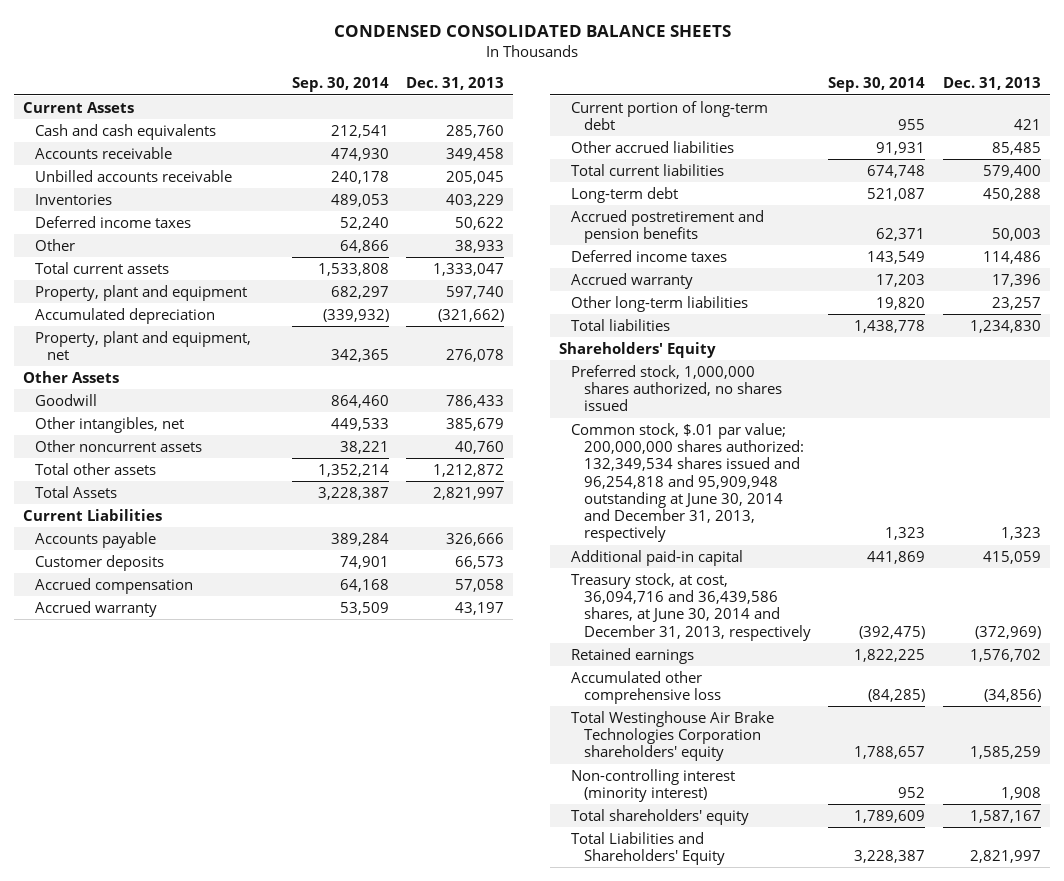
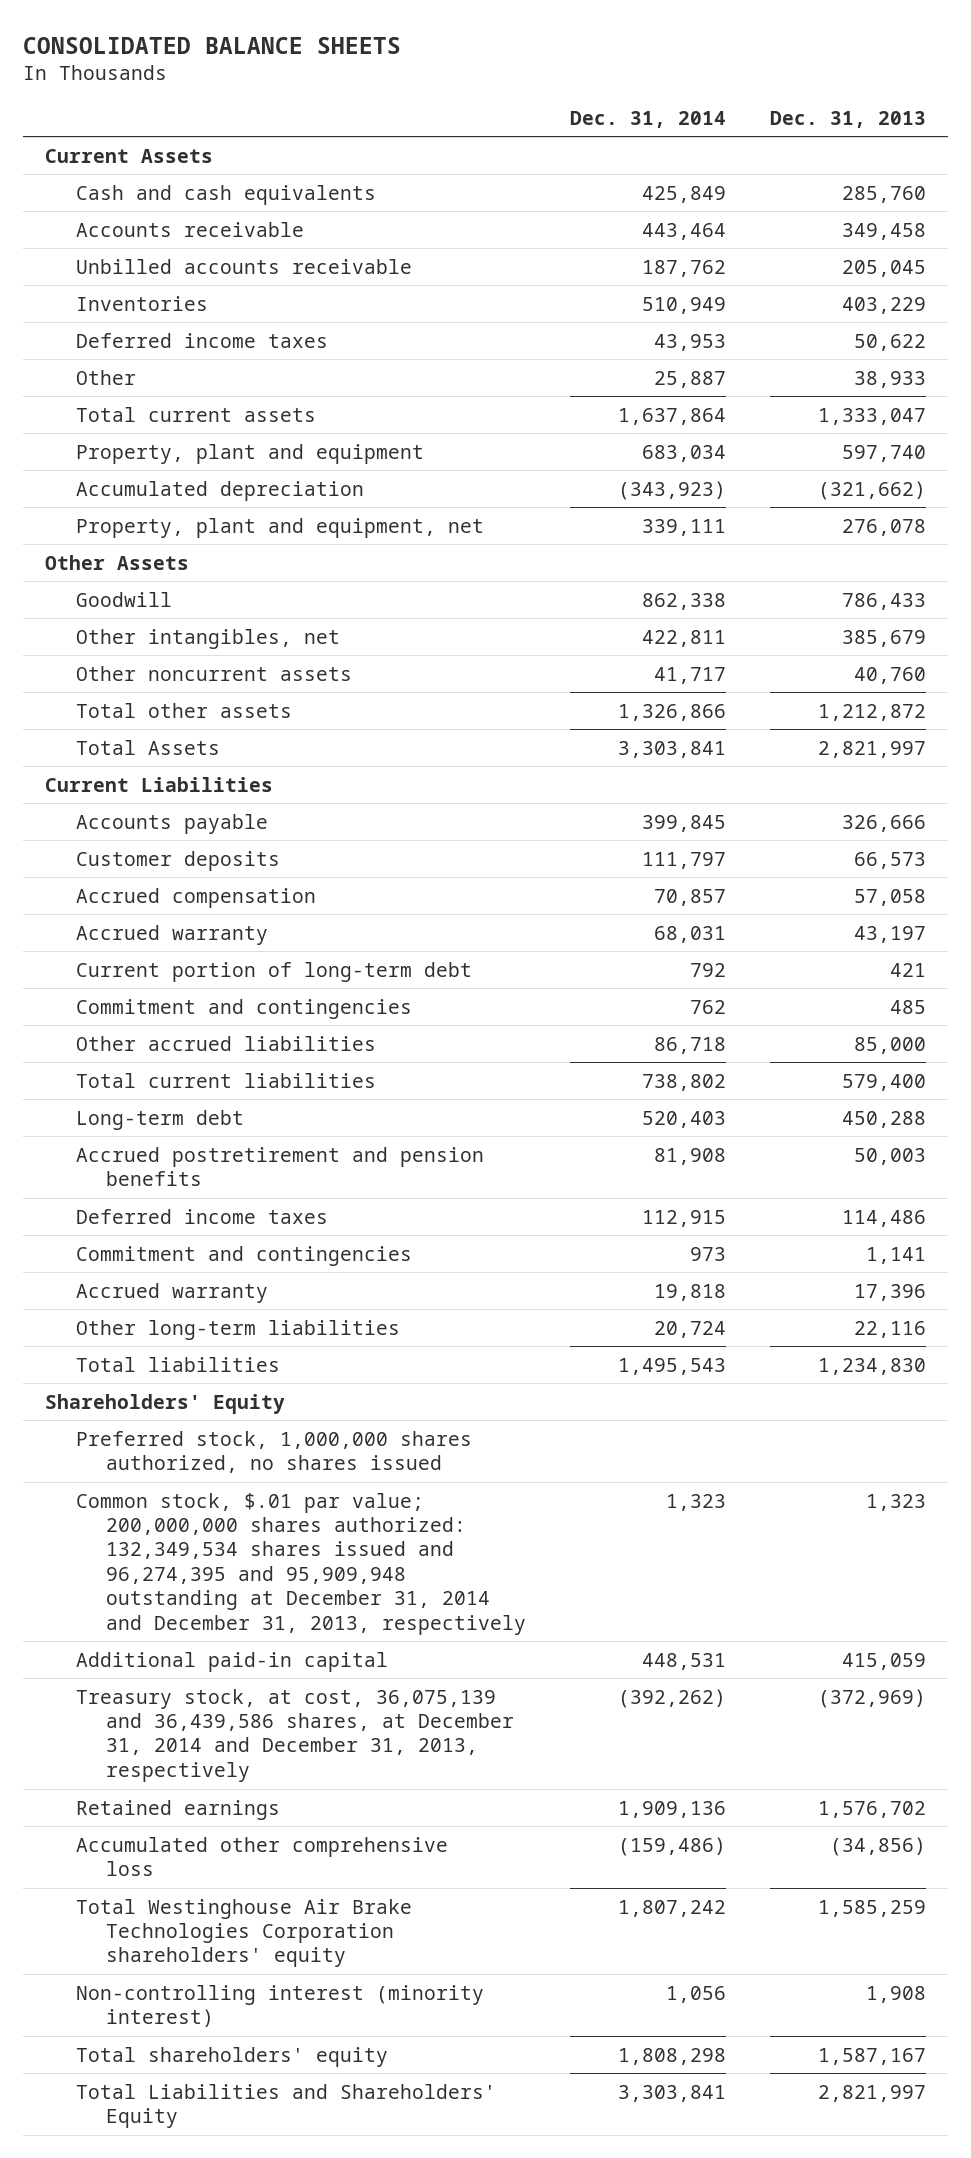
[333,24,731,37] CONDENSED CONSOLIDATED BALANCE SHEETS -> [23,36,402,54] CONSOLIDATED BALANCE SHEETS
[291,77,389,93] Sep. 30, 2014 -> none
none -> [570,110,727,128] Dec. 31, 2014
none -> [75,998,412,1019] Commitment and contingencies
[991,141,1041,155] 85,485 -> [853,1036,926,1054] 85,000
none -> [75,1245,412,1266] Commitment and contingencies
[991,296,1041,310] 23,257 -> [853,1320,926,1338] 22,116
[571,422,804,543] Common stock, $.01 par value; 200,000,000 shares authorized: 132,349,534 shares issued and 96,254,818 and 95,909,948 outstanding at June 30, 2014 and December 31, 2013, respectively -> [75,1492,527,1635] Common stock, $.01 par value; 200,000,000 shares authorized: 132,349,534 shares issued and 96,274,395 and 95,909,948 outstanding at December 31, 2014 and December 31, 2013, respectively
[571,572,811,641] Treasury stock, at cost, 36,094,716 and 36,439,586 shares, at June 30, 2014 and December 31, 2013, respectively -> [75,1688,515,1782] Treasury stock, at cost, 36,075,139 and 36,439,586 shares, at December 31, 2014 and December 31, 2013, respectively

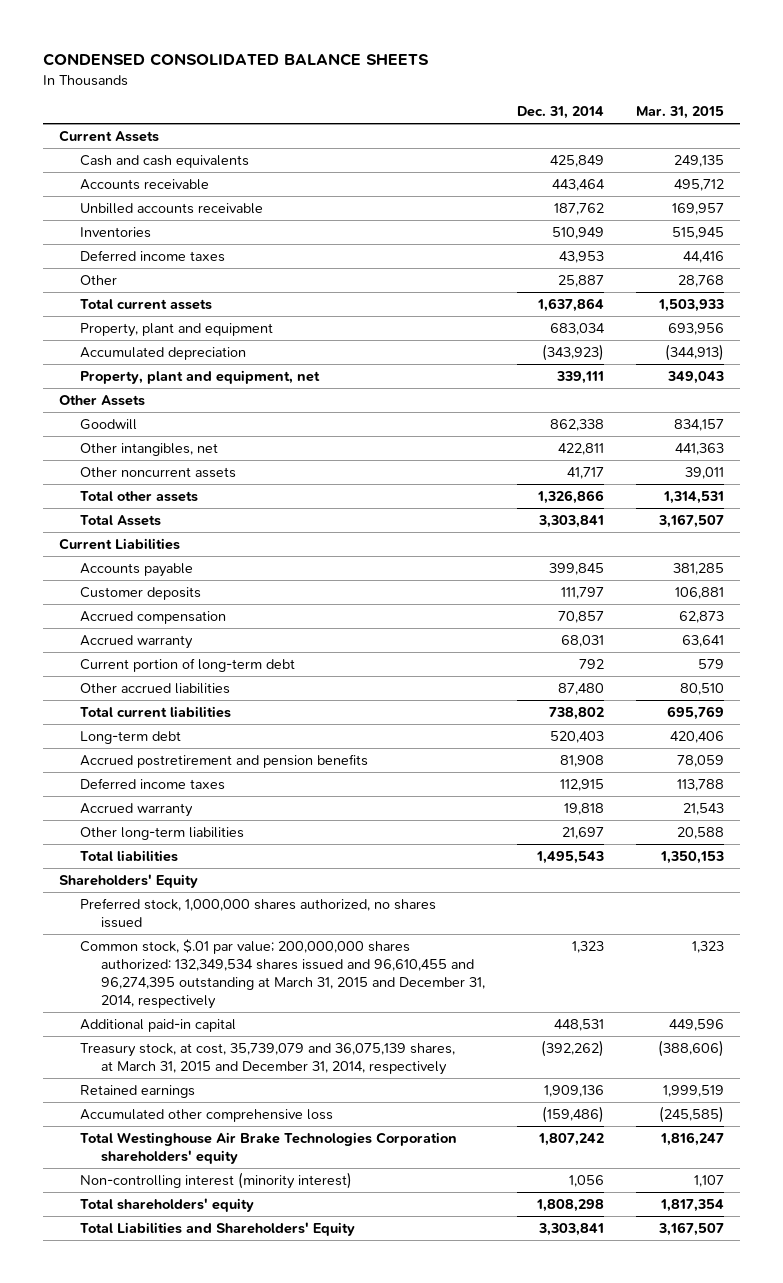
[23,36,402,54] CONSOLIDATED BALANCE SHEETS -> [43,53,430,67] CONDENSED CONSOLIDATED BALANCE SHEETS
[769,110,926,128] Dec. 31, 2013 -> none
none -> [635,106,724,120] Mar. 31, 2015
[75,998,412,1019] Commitment and contingencies -> none
[654,1036,727,1054] 86,718 -> [557,682,604,695] 87,480
[75,1245,412,1266] Commitment and contingencies -> none
[654,1320,727,1338] 20,724 -> [561,826,604,839] 21,697
[75,1492,527,1635] Common stock, $.01 par value; 200,000,000 shares authorized: 132,349,534 shares issued and 96,274,395 and 95,909,948 outstanding at December 31, 2014 and December 31, 2013, respectively -> [79,938,485,1010] Common stock, $.01 par value; 200,000,000 shares authorized: 132,349,534 shares issued and 96,610,455 and 96,274,395 outstanding at March 31, 2015 and December 31, 2014, respectively
[75,1688,515,1782] Treasury stock, at cost, 36,075,139 and 36,439,586 shares, at December 31, 2014 and December 31, 2013, respectively -> [79,1042,455,1076] Treasury stock, at cost, 35,739,079 and 36,075,139 shares, at March 31, 2015 and December 31, 2014, respectively

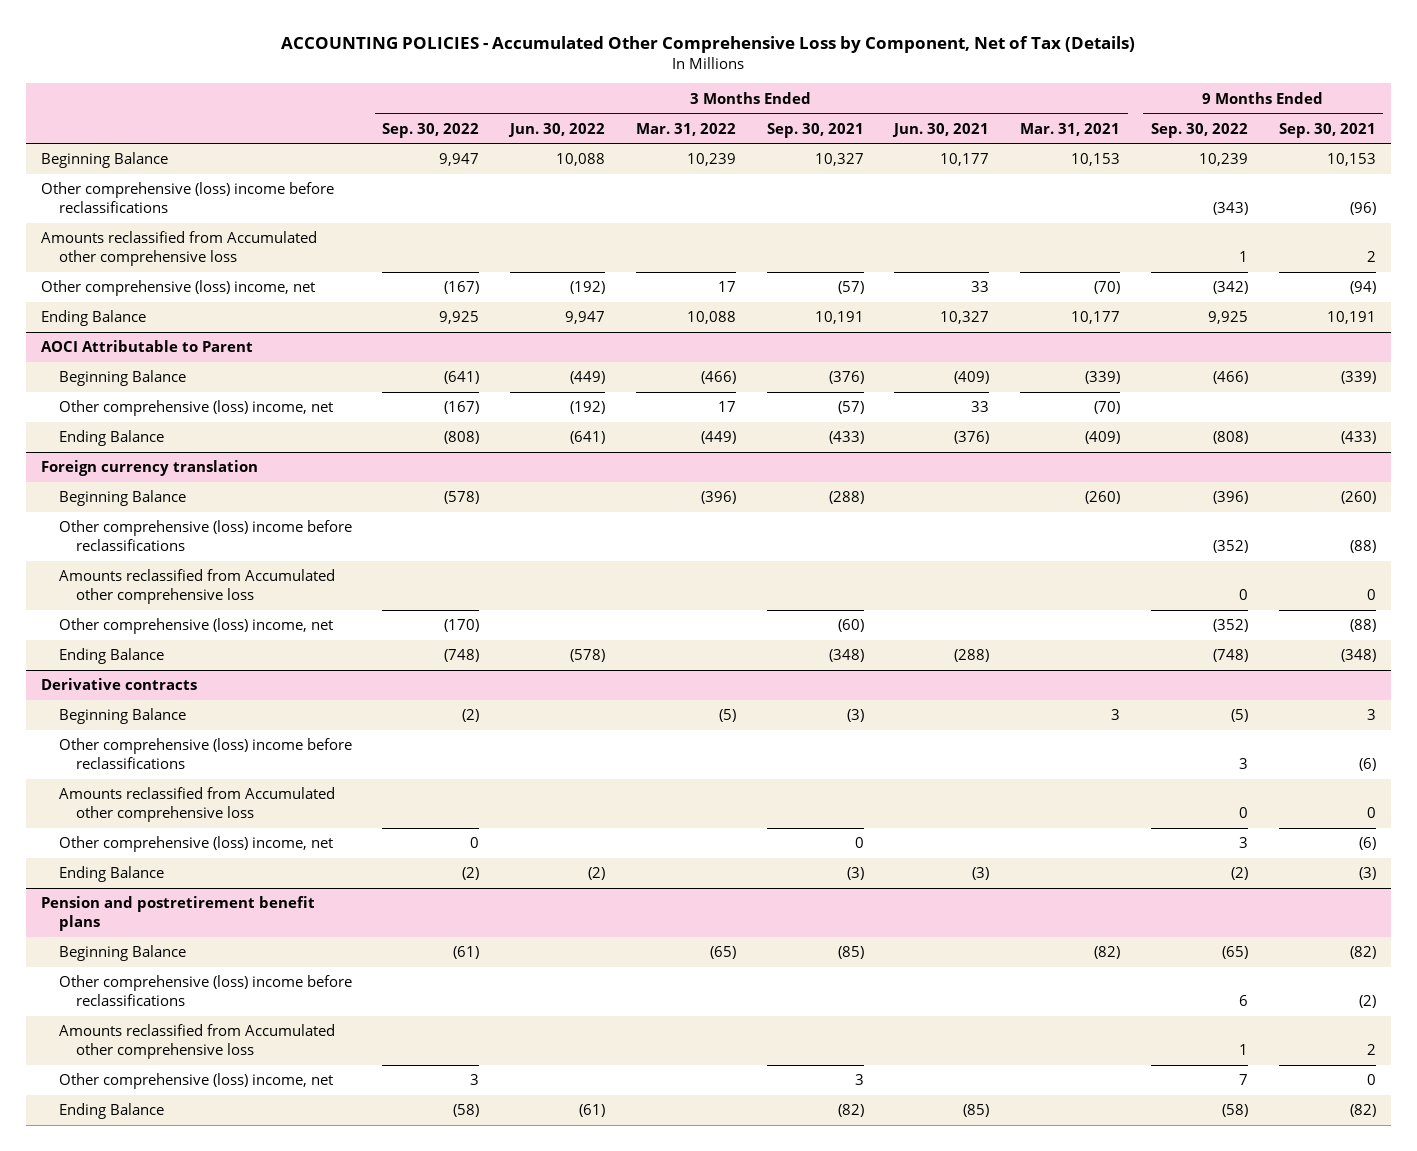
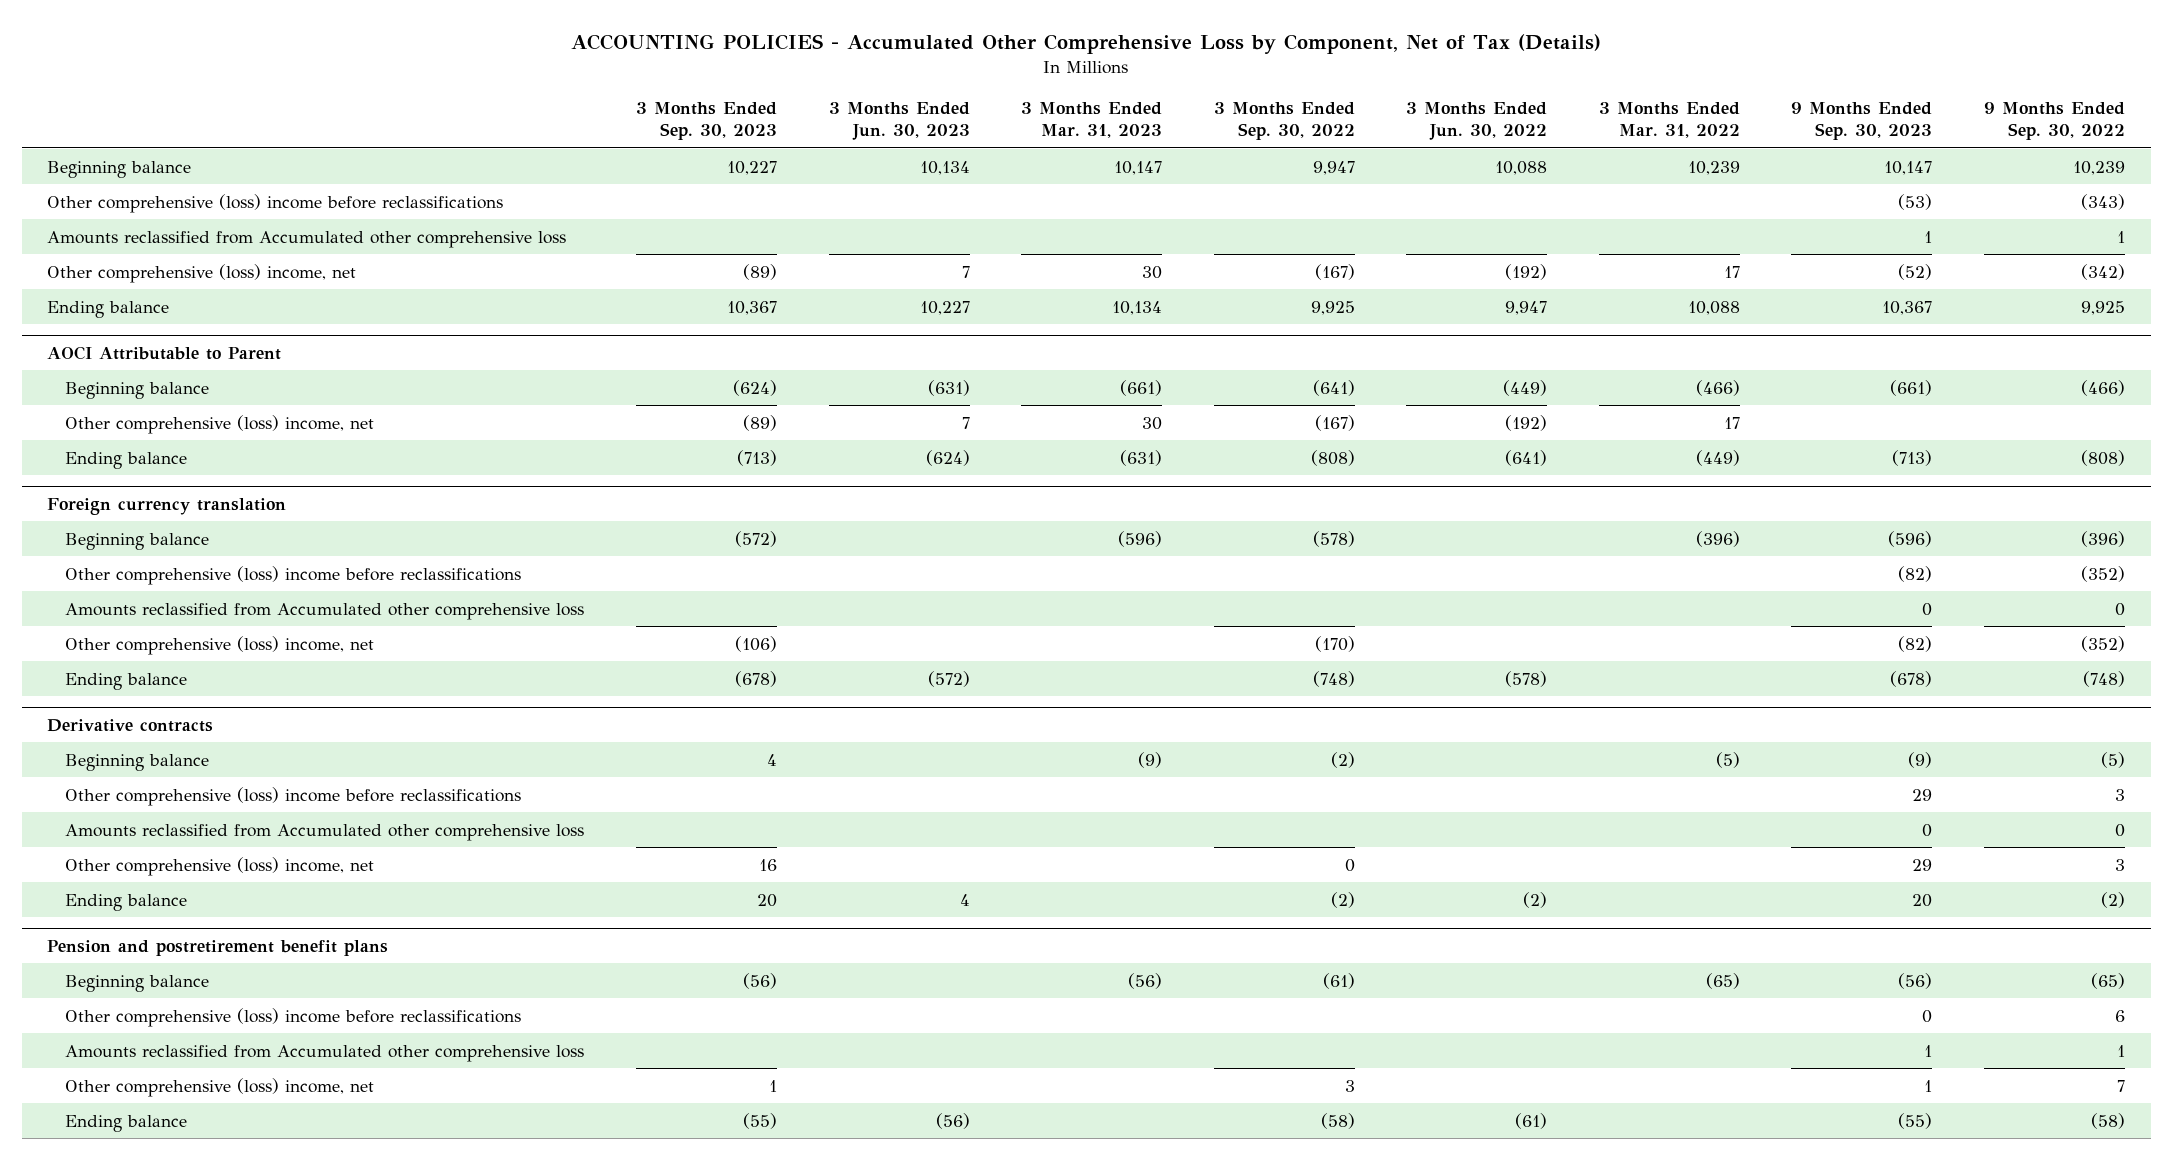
[766,122,864,138] Sep. 30, 2021 -> none
[892,122,990,137] Jun. 30, 2021 -> none
[1020,122,1121,136] Mar. 31, 2021 -> none
[1278,122,1376,138] Sep. 30, 2021 -> none
none -> [636,102,778,141] 3 Months Ended Sep. 30, 2023
none -> [828,102,970,141] 3 Months Ended Jun. 30, 2023
none -> [1021,102,1163,139] 3 Months Ended Mar. 31, 2023
none -> [1791,102,1933,141] 9 Months Ended Sep. 30, 2023
[41,152,169,169] Beginning Balance -> [47,160,192,178] Beginning balance
[41,310,147,327] Ending Balance -> [47,300,170,318] Ending balance
[58,370,186,387] Beginning Balance -> [65,381,210,399] Beginning balance
[58,430,164,447] Ending Balance -> [65,451,188,469] Ending balance
[58,490,186,507] Beginning Balance -> [65,532,210,550] Beginning balance
[58,648,164,665] Ending Balance -> [65,672,188,690] Ending balance
[58,708,186,725] Beginning Balance -> [65,753,210,771] Beginning balance
[58,866,164,883] Ending Balance -> [65,893,188,911] Ending balance
[58,945,186,962] Beginning Balance -> [65,974,210,992] Beginning balance
[58,1103,164,1120] Ending Balance -> [65,1114,188,1132] Ending balance

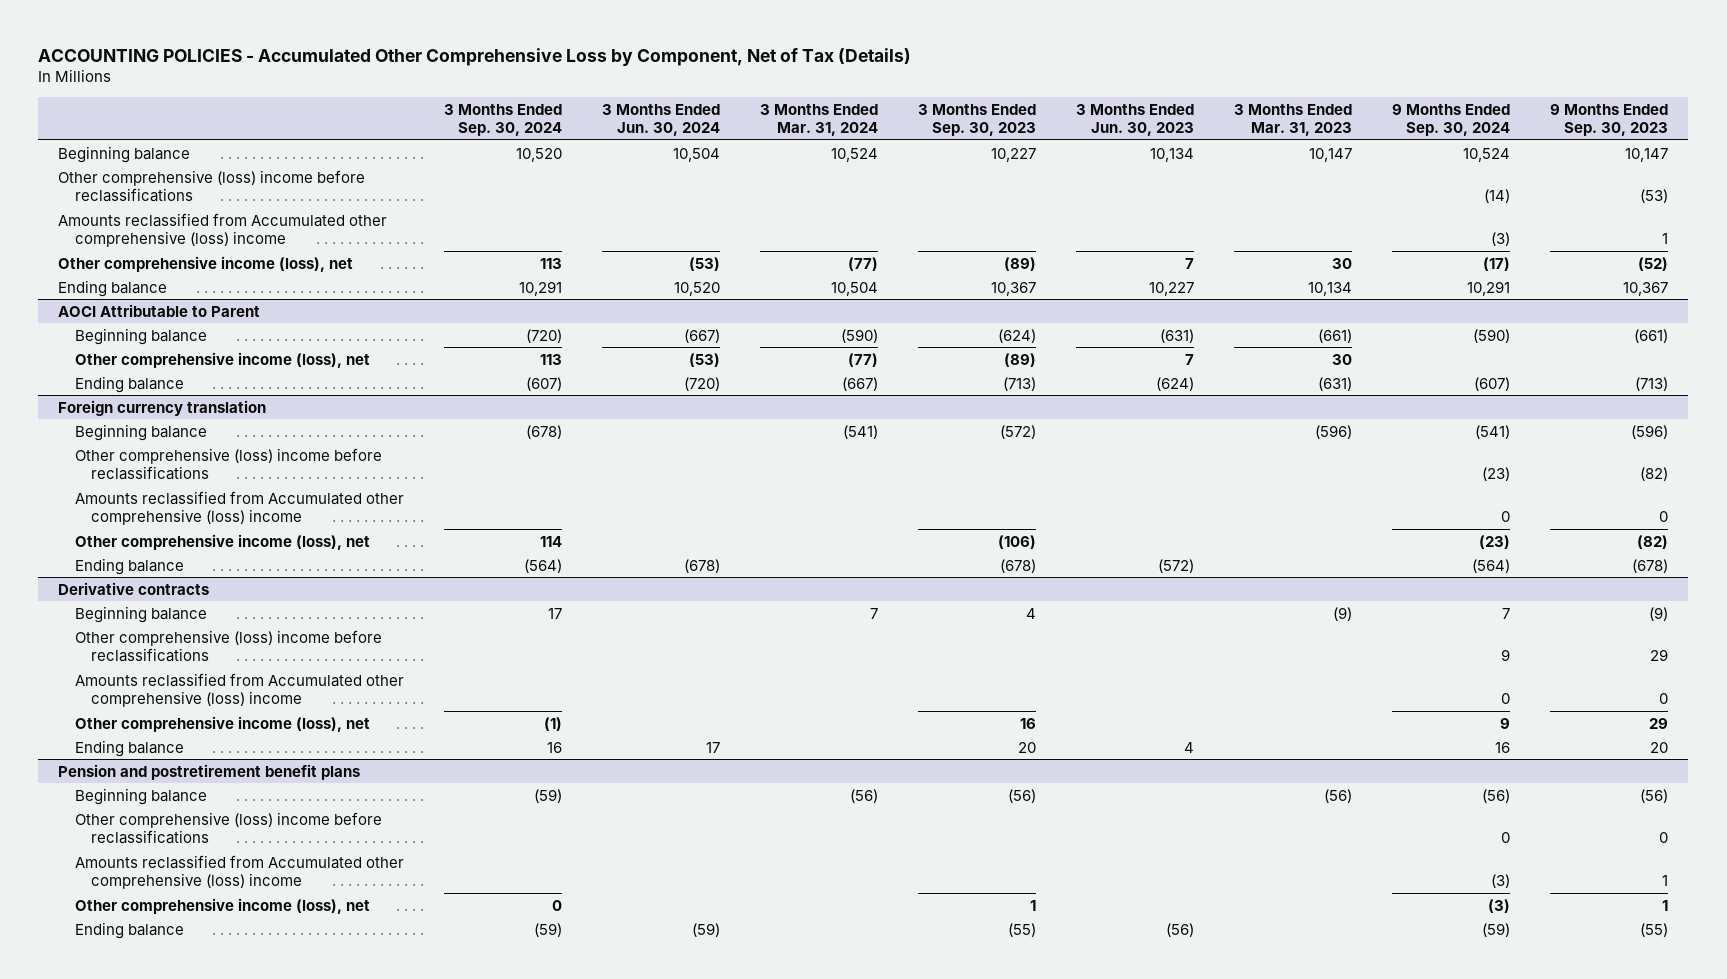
[1213,102,1355,141] 3 Months Ended Sep. 30, 2022 -> none
[1406,102,1548,141] 3 Months Ended Jun. 30, 2022 -> none
[1598,102,1740,139] 3 Months Ended Mar. 31, 2022 -> none
[1983,102,2125,141] 9 Months Ended Sep. 30, 2022 -> none
none -> [443,103,562,137] 3 Months Ended Sep. 30, 2024
none -> [601,103,720,137] 3 Months Ended Jun. 30, 2024
none -> [760,103,879,137] 3 Months Ended Mar. 31, 2024
none -> [1392,103,1511,137] 9 Months Ended Sep. 30, 2024
[47,230,567,248] Amounts reclassified from Accumulated other comprehensive loss -> [58,212,388,248] Amounts reclassified from Accumulated other comprehensive (loss) income
[47,263,357,283] Other comprehensive (loss) income, net -> [58,255,354,272] Other comprehensive income (loss), net
[65,414,375,434] Other comprehensive (loss) income, net -> [74,351,370,368] Other comprehensive income (loss), net
[65,602,585,620] Amounts reclassified from Accumulated other comprehensive loss -> [74,490,404,526] Amounts reclassified from Accumulated other comprehensive (loss) income
[65,635,375,655] Other comprehensive (loss) income, net -> [74,533,370,550] Other comprehensive income (loss), net
[65,823,585,841] Amounts reclassified from Accumulated other comprehensive loss -> [74,672,404,708] Amounts reclassified from Accumulated other comprehensive (loss) income
[65,856,375,876] Other comprehensive (loss) income, net -> [74,715,370,732] Other comprehensive income (loss), net
[65,1044,585,1062] Amounts reclassified from Accumulated other comprehensive loss -> [74,854,404,890] Amounts reclassified from Accumulated other comprehensive (loss) income
[65,1077,375,1097] Other comprehensive (loss) income, net -> [74,897,370,914] Other comprehensive income (loss), net

